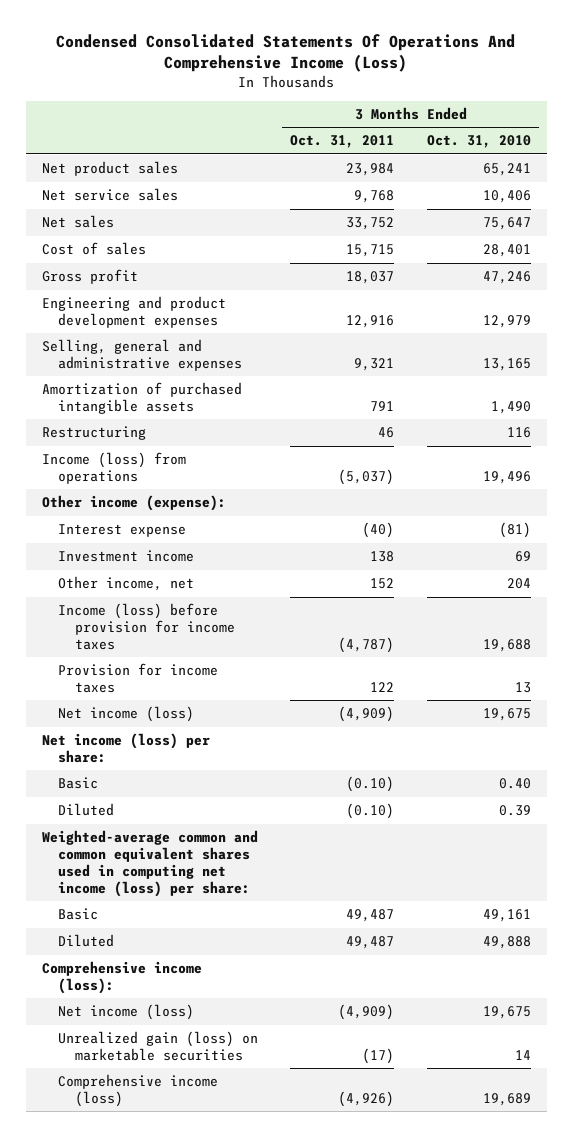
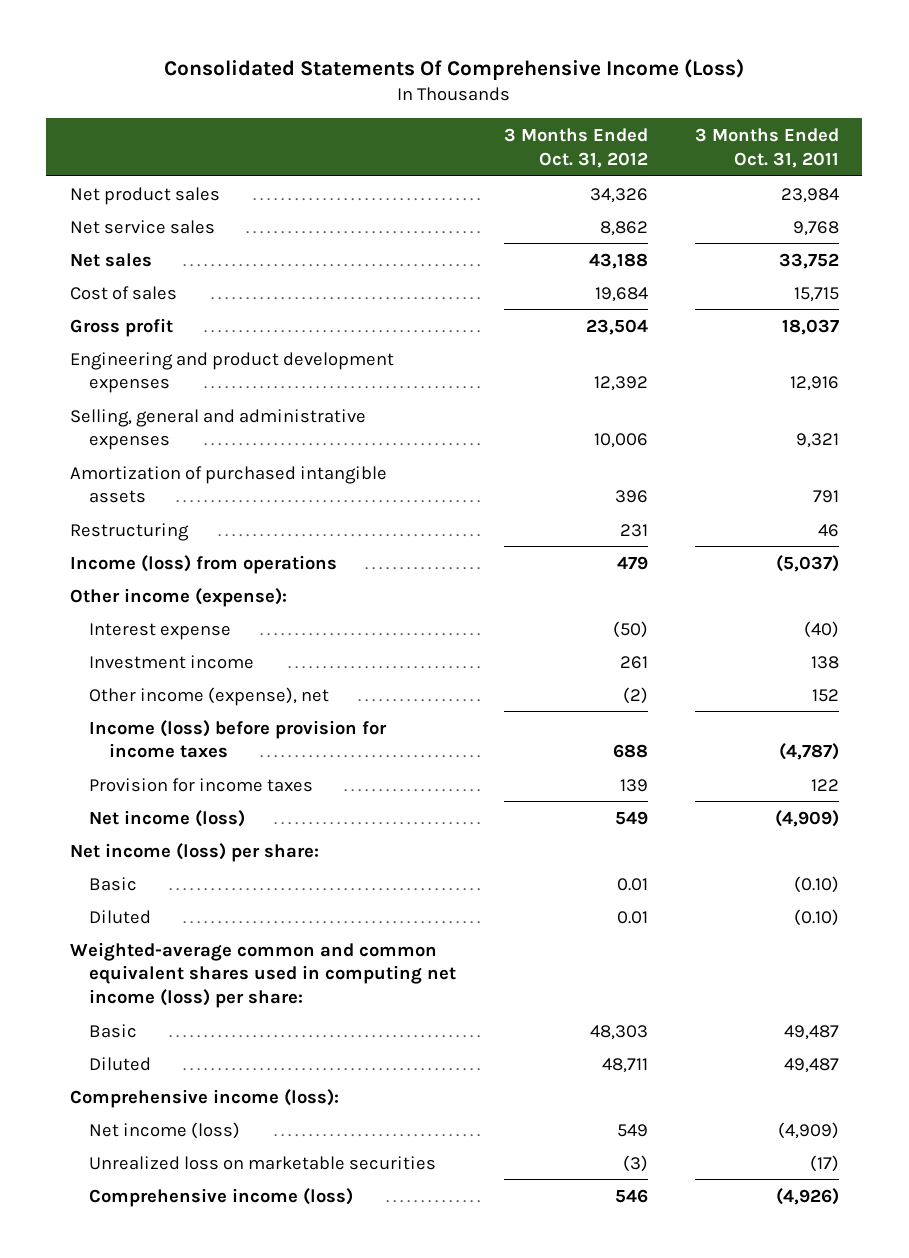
[56,34,516,73] Condensed Consolidated Statements Of Operations And Comprehensive Income (Loss) -> [164,59,745,81] Consolidated Statements Of Comprehensive Income (Loss)
[426,135,531,149] Oct. 31, 2010 -> none
none -> [503,127,648,168] 3 Months Ended Oct. 31, 2012
[58,576,195,592] Other income, net -> [89,686,330,706] Other income (expense), net
[58,1031,259,1062] Unrealized gain (loss) on marketable securities -> [89,1155,437,1170] Unrealized loss on marketable securities

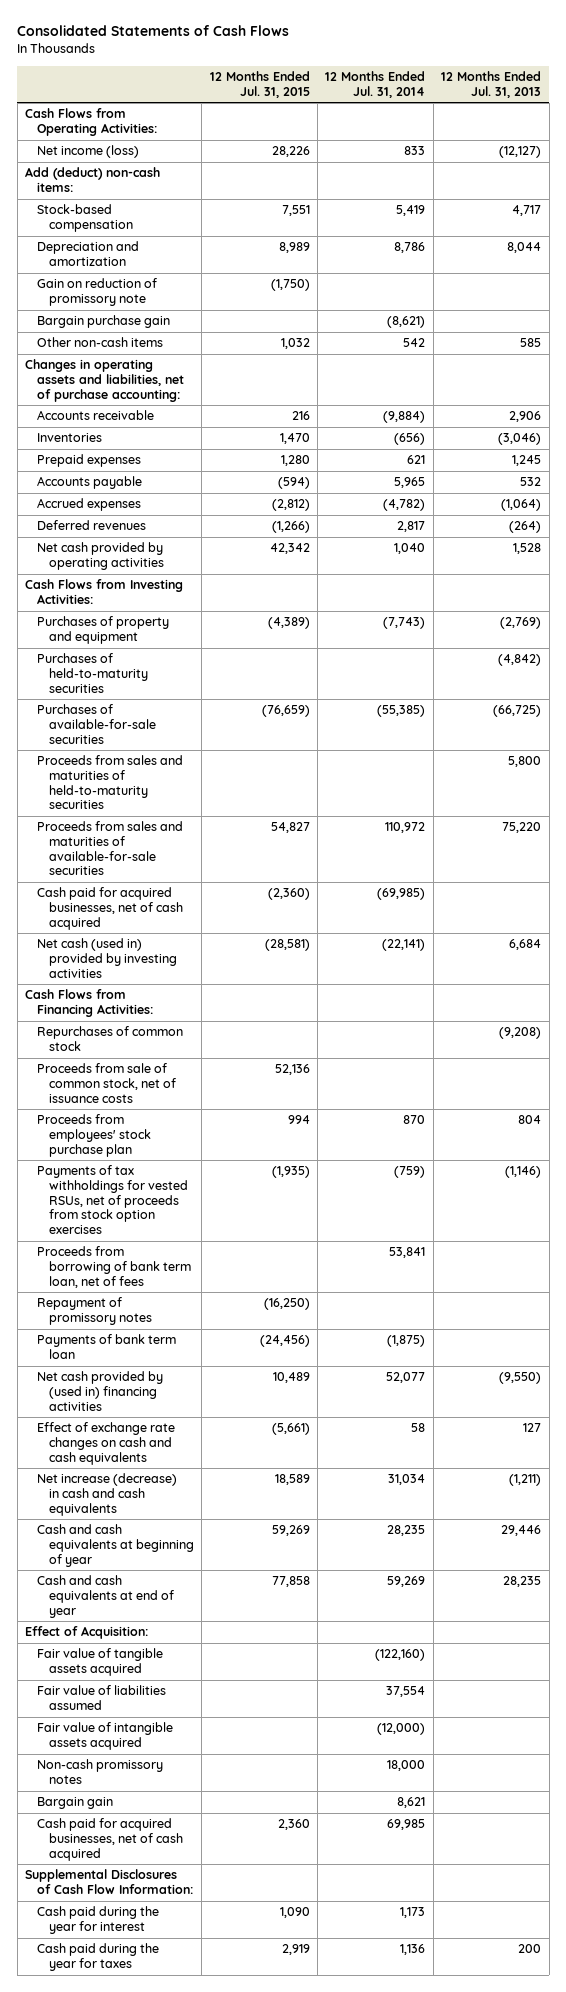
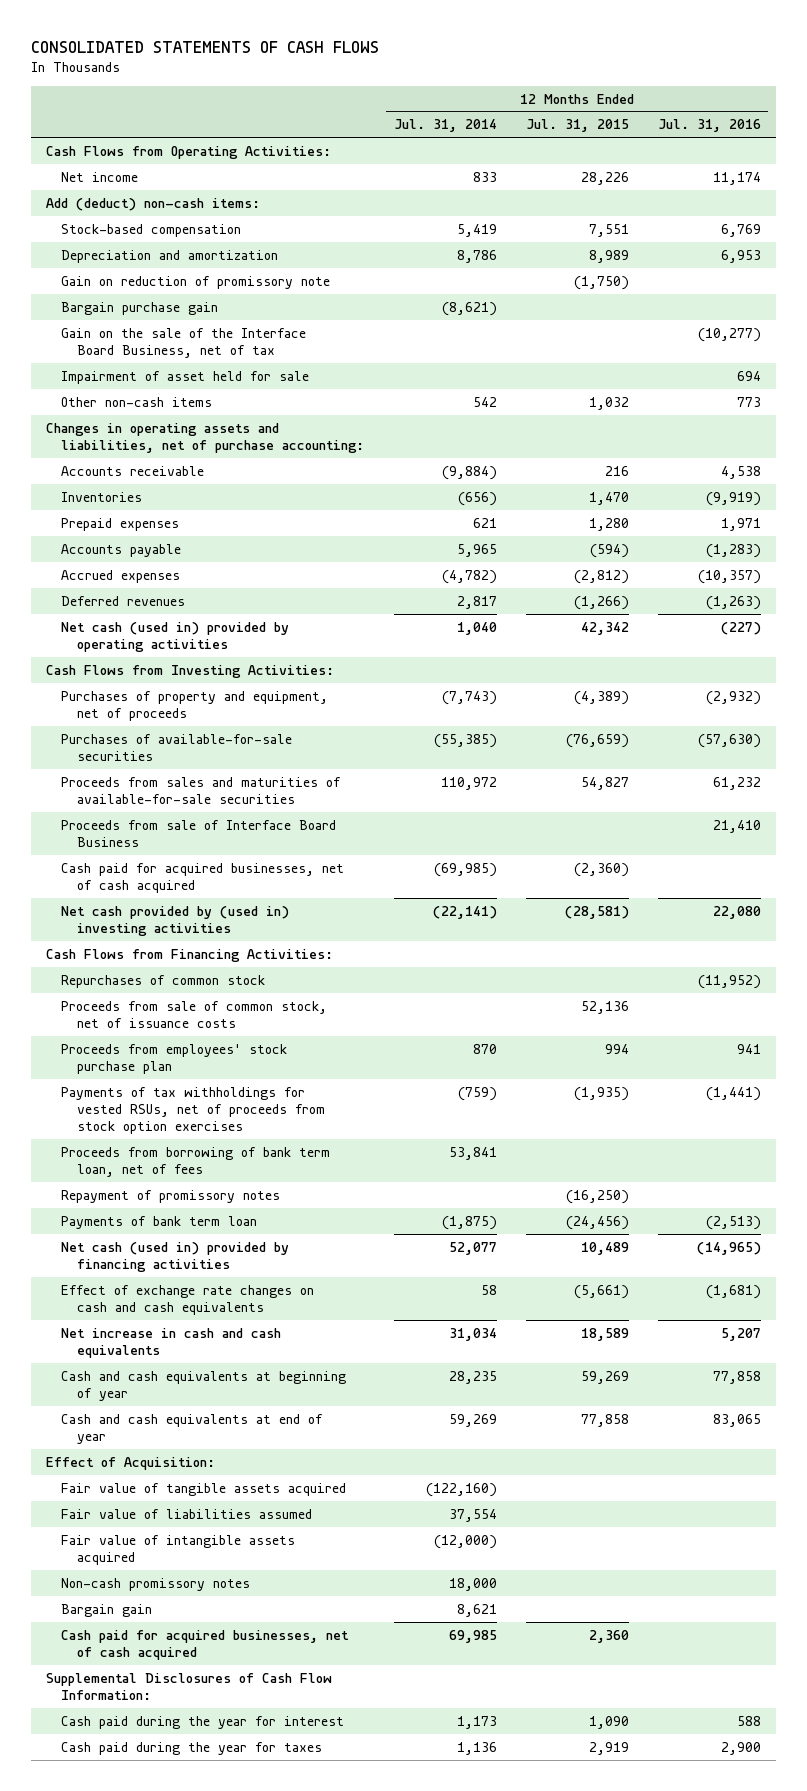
[17,25,290,37] Consolidated Statements of Cash Flows -> [30,40,379,53] CONSOLIDATED STATEMENTS OF CASH FLOWS
[441,70,542,98] 12 Months Ended Jul. 31, 2013 -> none
none -> [658,119,762,133] Jul. 31, 2016
[37,145,140,159] Net income (loss) -> [61,171,139,182] Net income
none -> [61,327,307,358] Gain on the sale of the Interface Board Business, net of tax
none -> [61,370,310,384] Impairment of asset held for sale
[37,542,165,571] Net cash provided by operating activities -> [61,621,290,652] Net cash (used in) provided by operating activities
[37,653,149,693] Purchases of held-to-maturity securities -> none
[37,616,170,645] Purchases of property and equipment -> [61,690,329,721] Purchases of property and equipment, net of proceeds
[37,755,184,810] Proceeds from sales and maturities of held-to-maturity securities -> none
none -> [61,819,337,847] Proceeds from sale of Interface Board Business
[37,938,178,978] Net cash (used in) provided by investing activities -> [61,905,290,936] Net cash provided by (used in) investing activities
[37,1371,164,1411] Net cash provided by (used in) financing activities -> [61,1241,290,1272] Net cash (used in) provided by financing activities
[37,1473,178,1516] Net increase (decrease) in cash and cash equivalents -> [61,1327,282,1358] Net increase in cash and cash equivalents

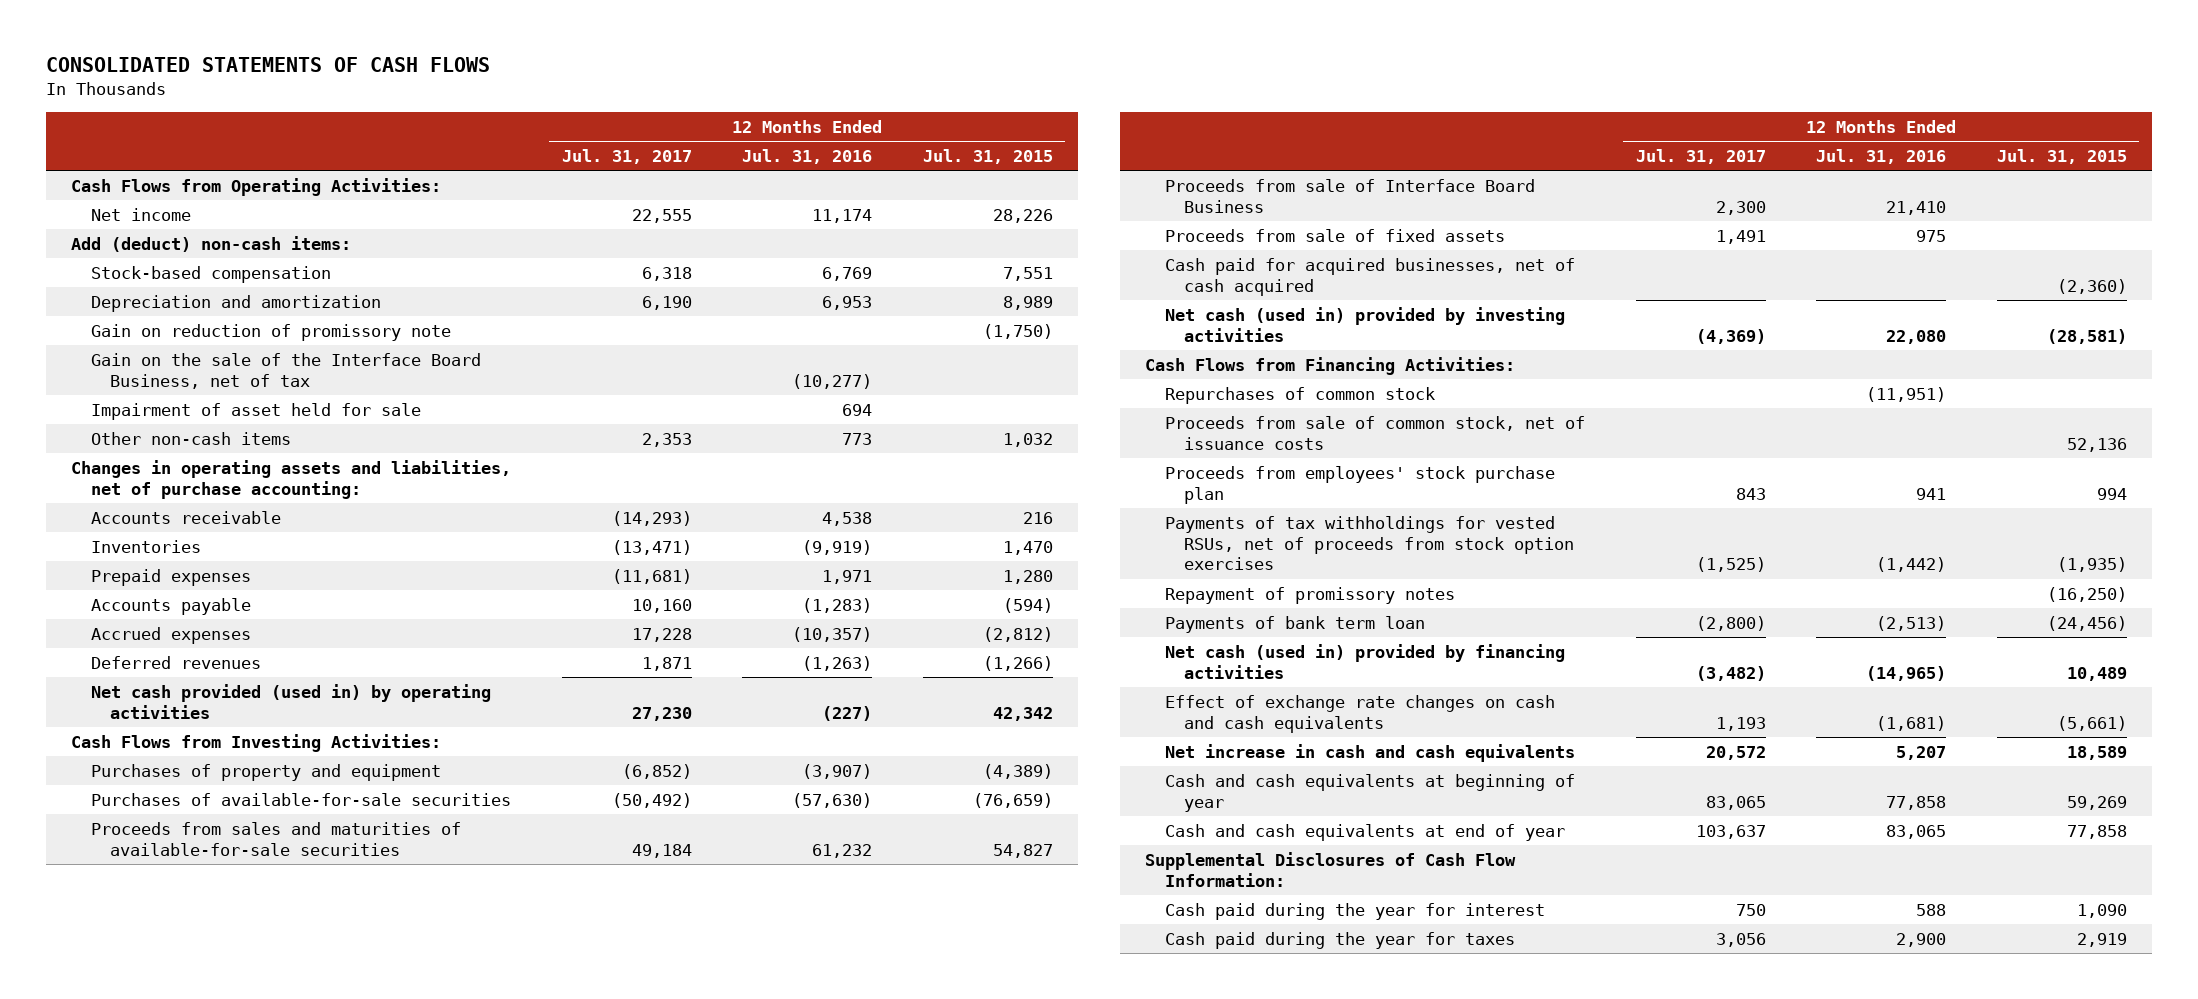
[393,119,497,133] Jul. 31, 2014 -> none
none -> [561,148,692,164] Jul. 31, 2017
[61,301,219,315] Bargain purchase gain -> none
[61,621,290,652] Net cash (used in) provided by operating activities -> [90,683,491,719] Net cash provided (used in) by operating activities
[61,690,329,721] Purchases of property and equipment, net of proceeds -> [90,763,441,781] Purchases of property and equipment
[706,690,762,705] (2,932) -> [802,763,873,779] (3,907)
none -> [1164,228,1505,242] Proceeds from sale of fixed assets
[61,905,290,936] Net cash provided by (used in) investing activities -> [1164,306,1565,342] Net cash (used in) provided by investing activities
[698,974,762,989] (11,952) -> [1866,386,1947,402] (11,951)
[61,1146,331,1177] Proceeds from borrowing of bank term loan, net of fees -> none
[706,1086,762,1101] (1,441) -> [1876,557,1947,573] (1,442)
[45,1456,215,1470] Effect of Acquisition: -> none
[61,1482,347,1496] Fair value of tangible assets acquired -> none
[61,1508,313,1519] Fair value of liabilities assumed -> none
[61,1534,296,1565] Fair value of intangible assets acquired -> none
[61,1577,251,1591] Non-cash promissory notes -> none
[61,1603,153,1617] Bargain gain -> none
[61,1629,350,1660] Cash paid for acquired businesses, net of cash acquired -> none

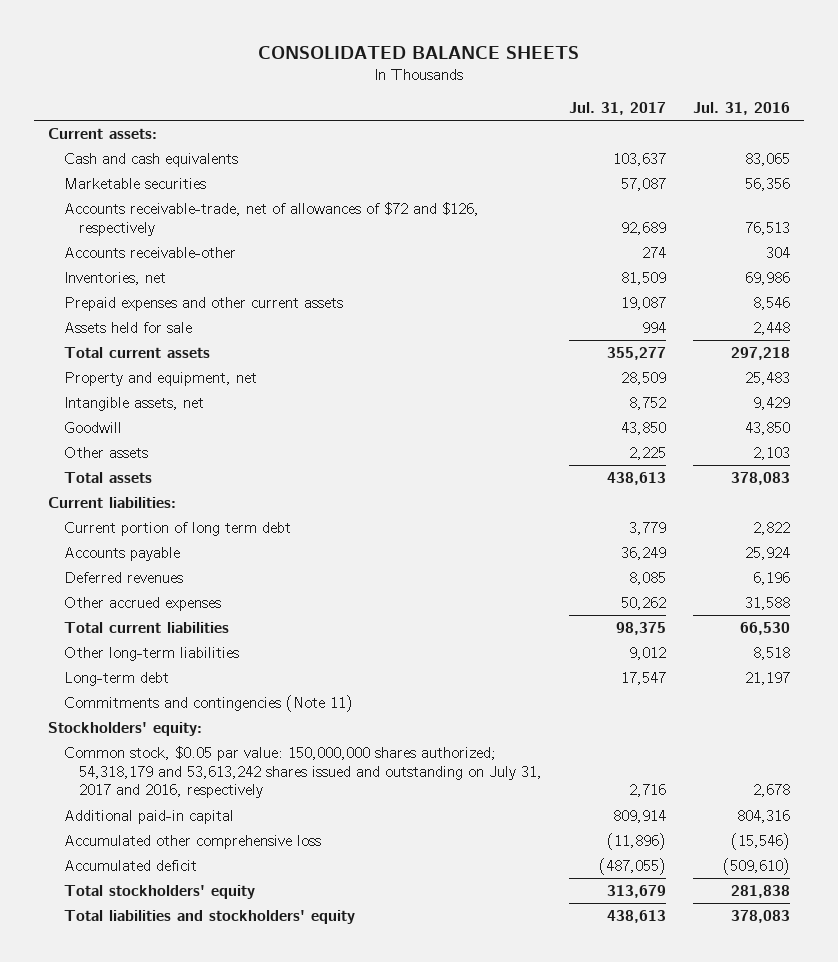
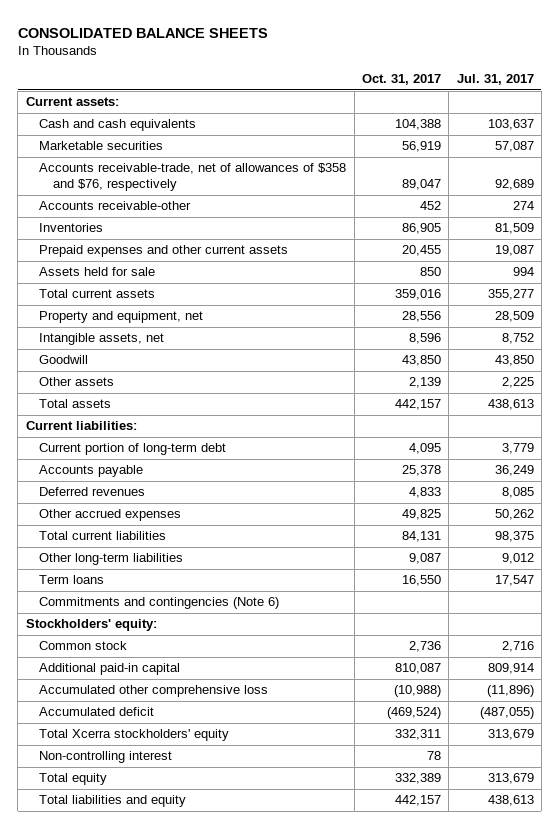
[693,101,791,115] Jul. 31, 2016 -> none
none -> [361,74,441,86] Oct. 31, 2017
[63,201,479,236] Accounts receivable-trade, net of allowances of $72 and $126, respectively -> [39,163,347,192] Accounts receivable-trade, net of allowances of $358 and $76, respectively
[63,271,166,285] Inventories, net -> [39,223,104,233] Inventories
[63,521,291,536] Current portion of long term debt -> [39,443,227,456] Current portion of long-term debt
[63,671,169,686] Long-term debt -> [39,575,105,585] Term loans
[63,694,353,712] Commitments and contingencies (Note 11) -> [39,597,280,610] Commitments and contingencies (Note 6)
[63,745,543,799] Common stock, $0.05 par value: 150,000,000 shares authorized; 54,318,179 and 53,613,242 shares issued and outstanding on July 31, 2017 and 2016, respectively -> [39,641,128,651] Common stock
[63,884,255,899] Total stockholders' equity -> [39,729,230,742] Total Xcerra stockholders' equity
none -> [39,751,173,764] Non-controlling interest
none -> [39,773,108,786] Total equity
[63,909,355,924] Total liabilities and stockholders' equity -> [39,795,187,808] Total liabilities and equity

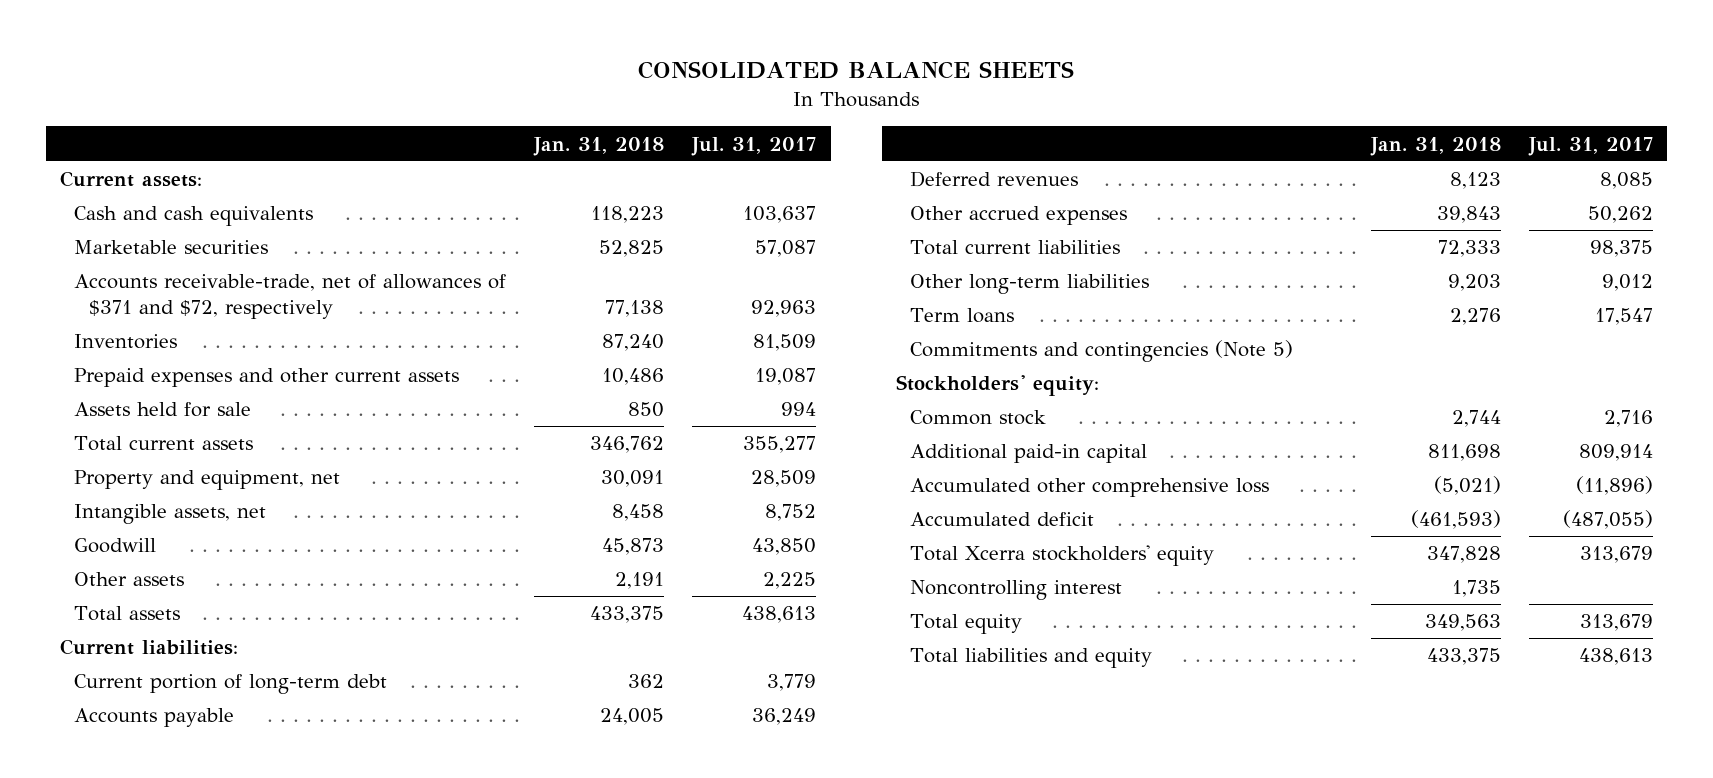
[361,74,441,86] Oct. 31, 2017 -> none
none -> [533,136,665,156] Jan. 31, 2018
[39,201,192,211] Accounts receivable-other -> none
[39,163,347,192] Accounts receivable-trade, net of allowances of $358 and $76, respectively -> [74,274,507,319] Accounts receivable-trade, net of allowances of $371 and $72, respectively
[494,179,534,191] 92,689 -> [751,299,817,317] 92,963
[39,597,280,610] Commitments and contingencies (Note 6) -> [910,340,1294,363] Commitments and contingencies (Note 5)
[39,751,173,764] Non-controlling interest -> [910,580,1123,601] Noncontrolling interest

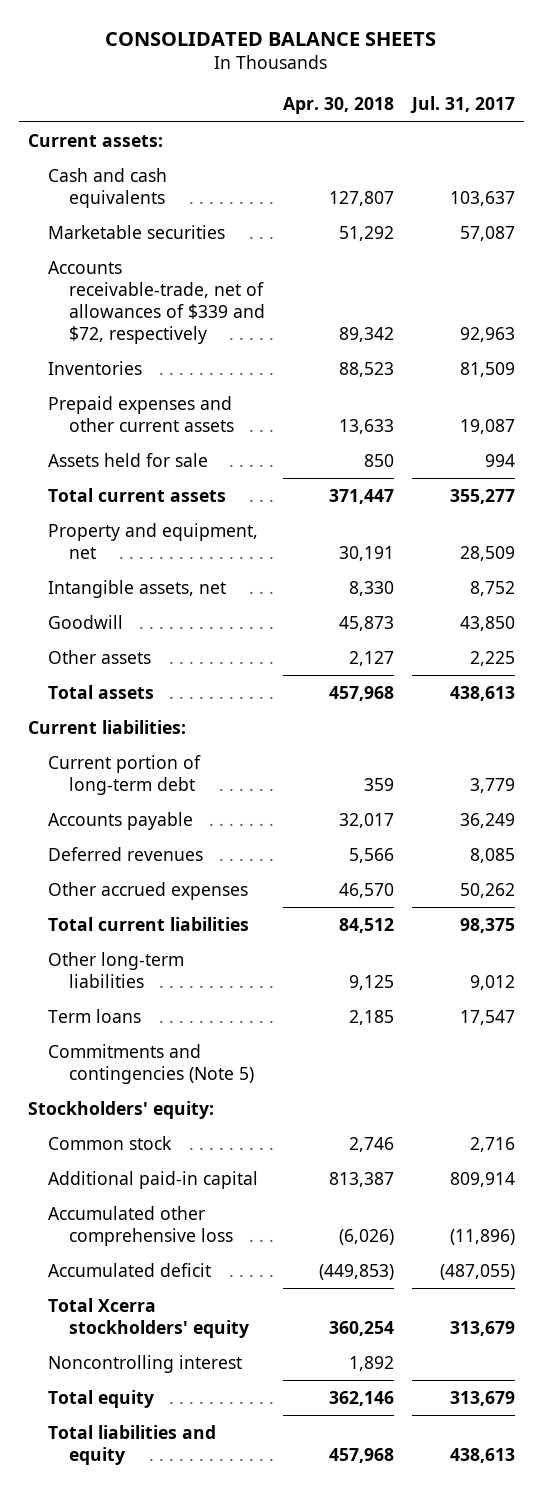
[533,136,665,156] Jan. 31, 2018 -> none
none -> [282,97,394,115] Apr. 30, 2018
[74,274,507,319] Accounts receivable-trade, net of allowances of $371 and $72, respectively -> [48,260,265,344] Accounts receivable-trade, net of allowances of $339 and $72, respectively

